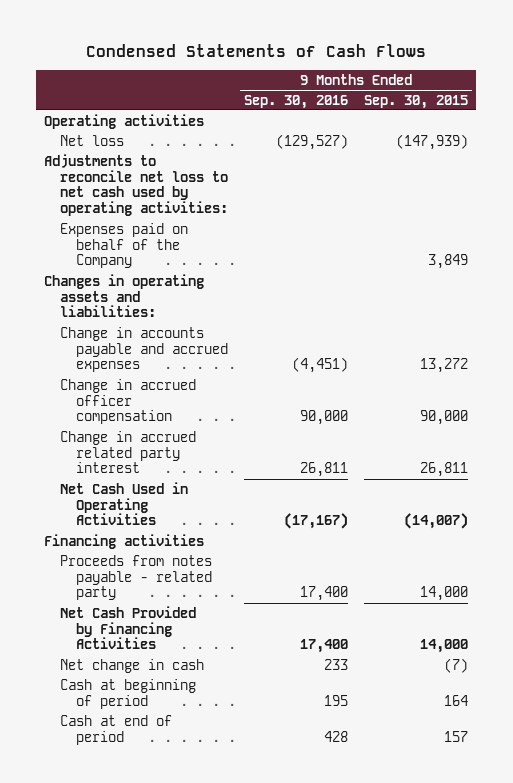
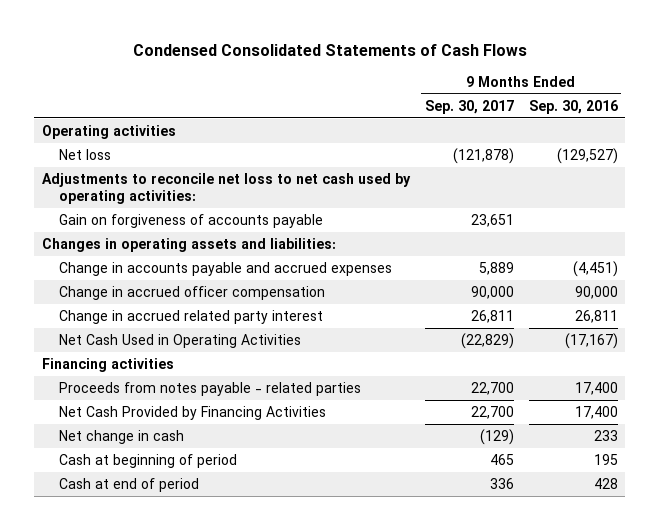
[86,43,427,57] Condensed Statements of Cash Flows -> [132,44,527,57] Condensed Consolidated Statements of Cash Flows
[364,94,469,109] Sep. 30, 2015 -> none
none -> [424,99,514,114] Sep. 30, 2017
[60,222,189,269] Expenses paid on behalf of the Company -> none
none -> [59,213,324,228] Gain on forgiveness of accounts payable
[60,554,213,601] Proceeds from notes payable - related party -> [59,381,362,396] Proceeds from notes payable - related parties

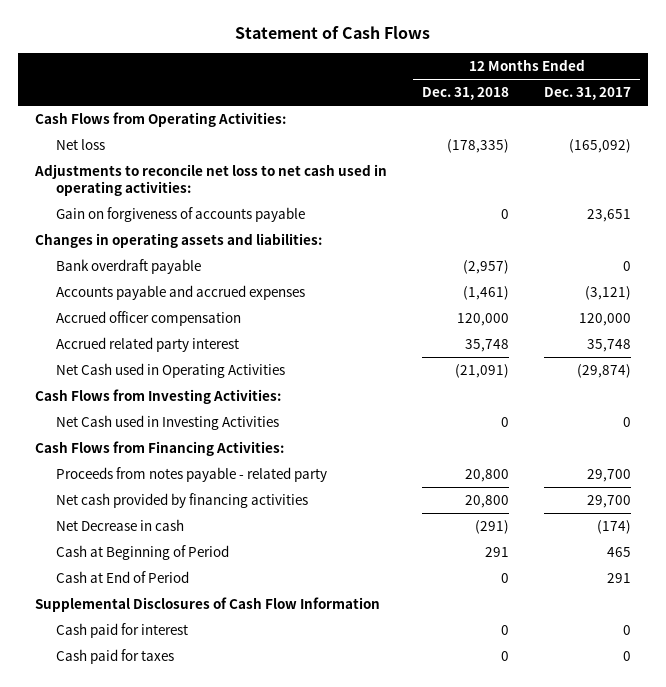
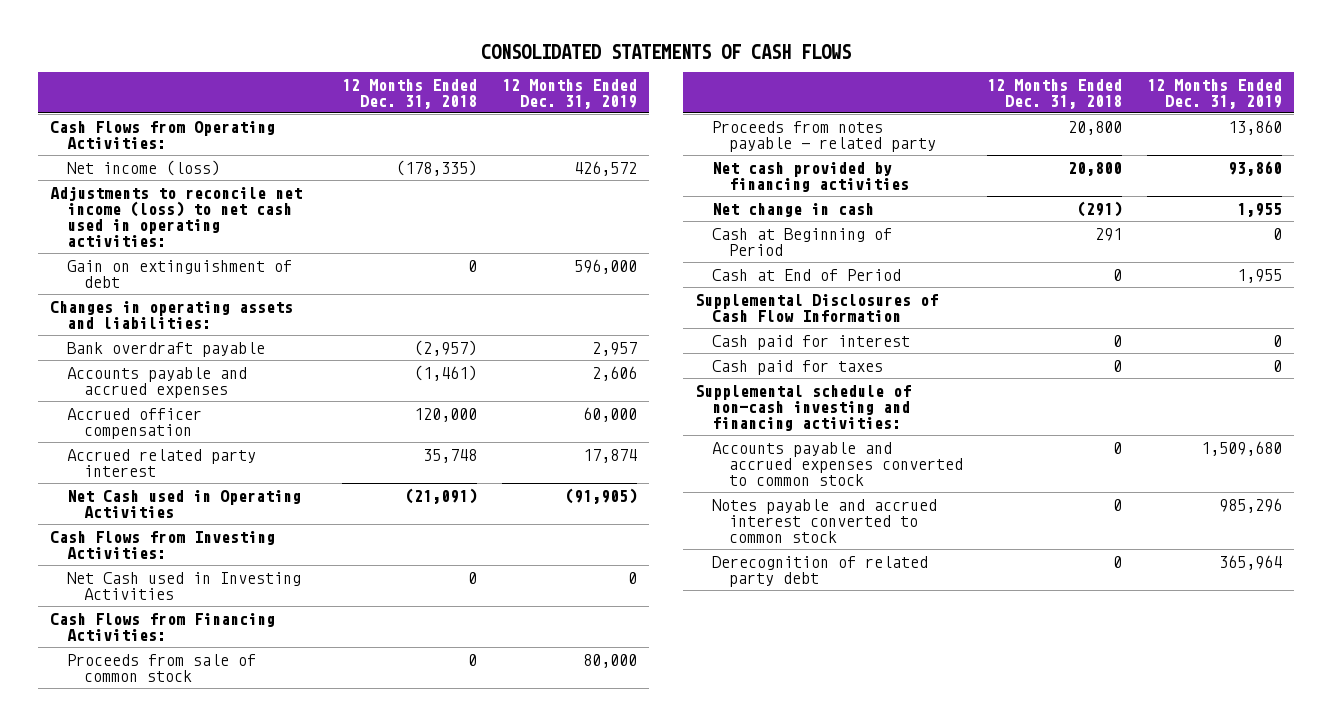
[235,26,431,40] Statement of Cash Flows -> [481,43,852,59] CONSOLIDATED STATEMENTS OF CASH FLOWS
[543,87,631,101] Dec. 31, 2017 -> none
none -> [502,78,638,109] 12 Months Ended Dec. 31, 2019
[56,139,106,151] Net loss -> [67,159,221,176] Net income (loss)
[34,164,388,197] Adjustments to reconcile net loss to net cash used in operating activities: -> [50,185,303,247] Adjustments to reconcile net income (loss) to net cash used in operating activities:
[56,207,306,223] Gain on forgiveness of accounts payable -> [67,259,293,288] Gain on extinguishment of debt
none -> [67,653,257,682] Proceeds from sale of common stock
[56,519,185,532] Net Decrease in cash -> [711,202,874,217] Net change in cash
none -> [695,384,912,431] Supplemental schedule of non-cash investing and financing activities:
none -> [711,441,963,486] Accounts payable and accrued expenses converted to common stock
none -> [711,498,937,543] Notes payable and accrued interest converted to common stock
none -> [711,555,928,587] Derecognition of related party debt

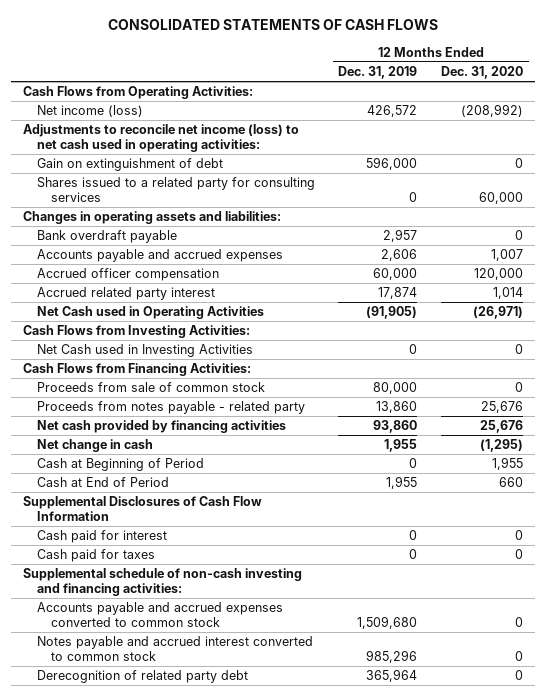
[342,78,478,109] 12 Months Ended Dec. 31, 2018 -> none
none -> [440,65,523,79] Dec. 31, 2020
none -> [36,177,315,202] Shares issued to a related party for consulting services

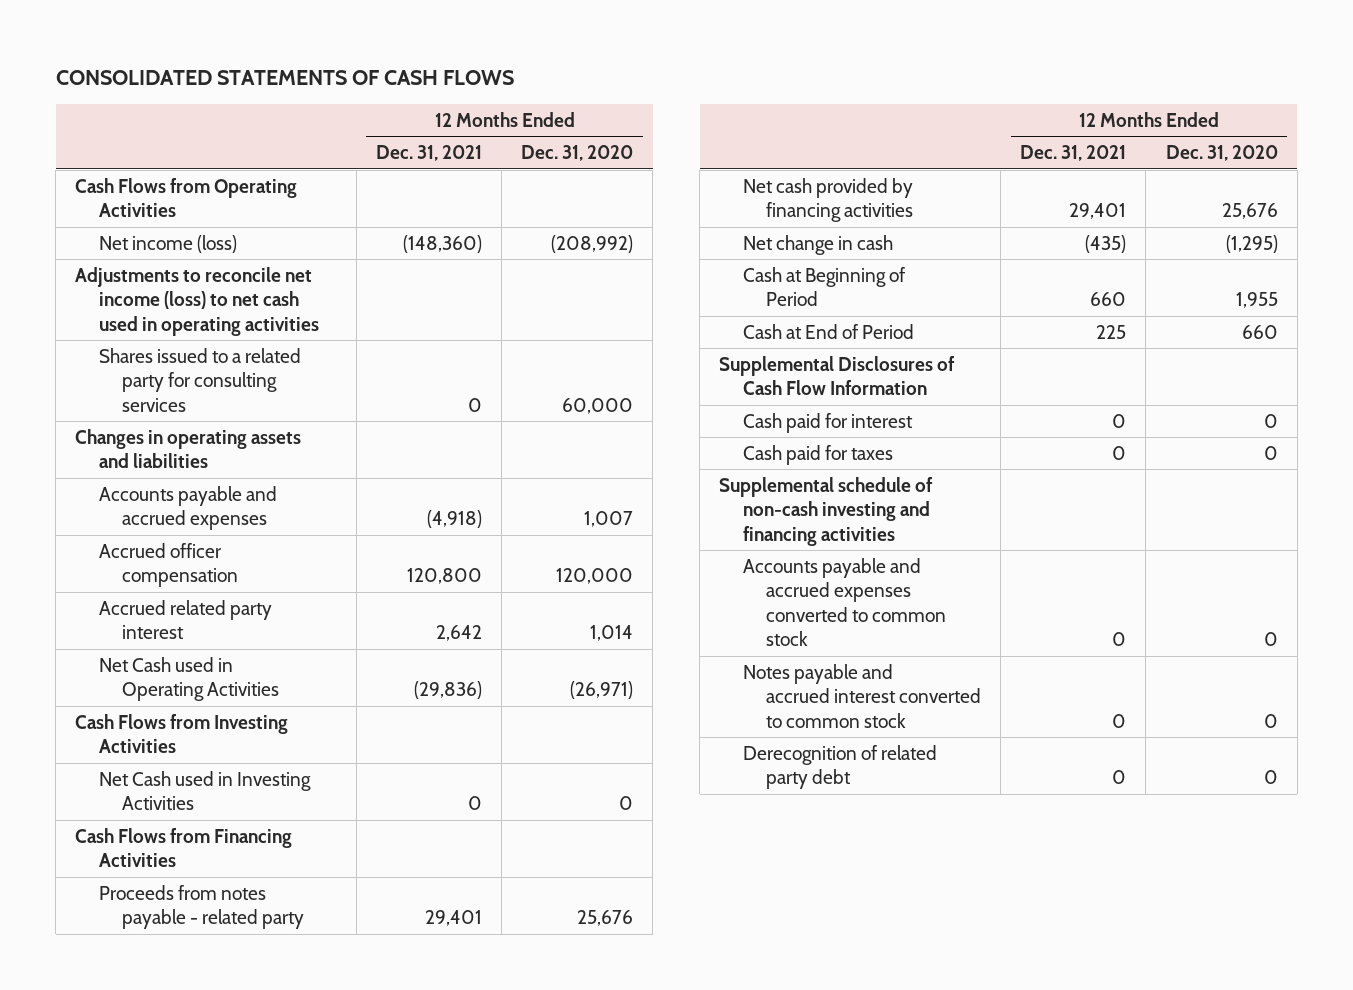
[338,65,418,79] Dec. 31, 2019 -> none
none -> [376,144,483,161] Dec. 31, 2021
[22,86,253,100] Cash Flows from Operating Activities: -> [75,177,298,218] Cash Flows from Operating Activities
[36,158,223,172] Gain on extinguishment of debt -> none
[22,124,299,152] Adjustments to reconcile net income (loss) to net cash used in operating activities: -> [75,266,319,336] Adjustments to reconcile net income (loss) to net cash used in operating activities
[36,230,177,244] Bank overdraft payable -> none
[22,211,281,225] Changes in operating assets and liabilities: -> [75,428,302,469] Changes in operating assets and liabilities
[22,325,250,339] Cash Flows from Investing Activities: -> [75,713,289,754] Cash Flows from Investing Activities
[36,382,265,393] Proceeds from sale of common stock -> none
[22,363,251,377] Cash Flows from Financing Activities: -> [75,827,293,868] Cash Flows from Financing Activities
[22,568,302,596] Supplemental schedule of non-cash investing and financing activities: -> [719,476,934,546] Supplemental schedule of non-cash investing and financing activities

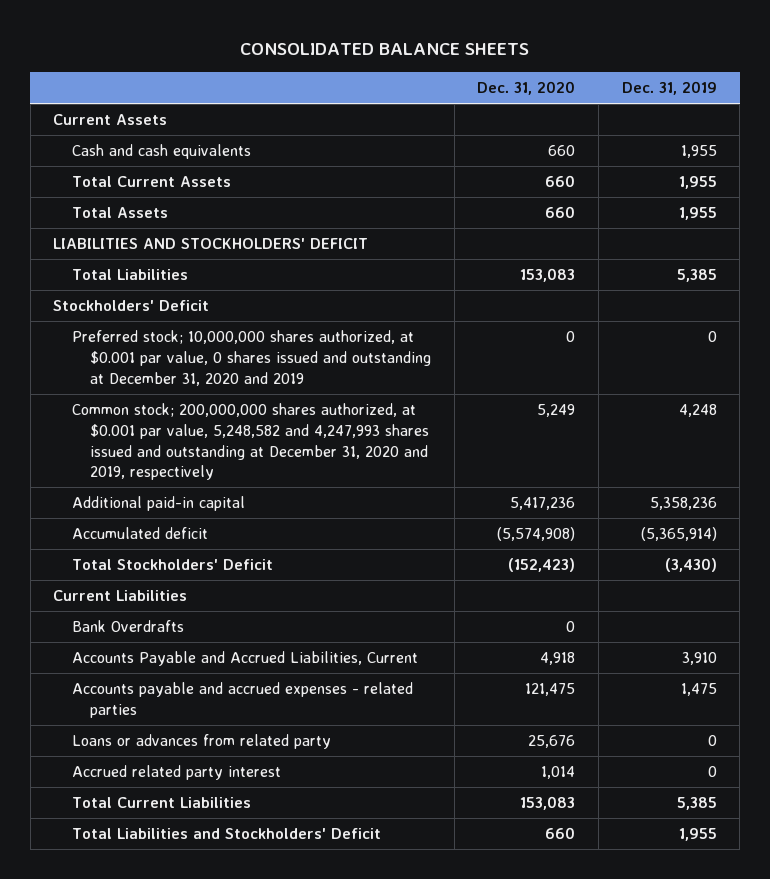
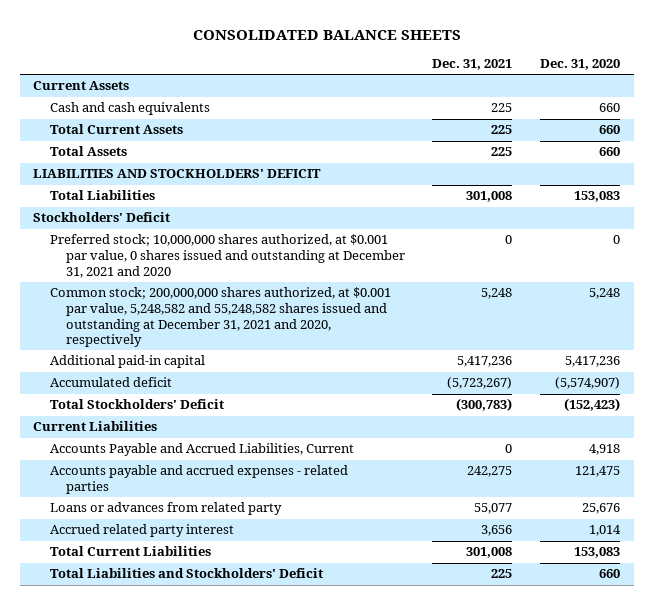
[621,80,717,95] Dec. 31, 2019 -> none
none -> [432,58,513,70] Dec. 31, 2021
[71,330,431,386] Preferred stock; 10,000,000 shares authorized, at $0.001 par value, 0 shares issued and outstanding at December 31, 2020 and 2019 -> [49,234,405,278] Preferred stock; 10,000,000 shares authorized, at $0.001 par value, 0 shares issued and outstanding at December 31, 2021 and 2020
[71,403,429,481] Common stock; 200,000,000 shares authorized, at $0.001 par value, 5,248,582 and 4,247,993 shares issued and outstanding at December 31, 2020 and 2019, respectively -> [49,287,391,348] Common stock; 200,000,000 shares authorized, at $0.001 par value, 5,248,582 and 55,248,582 shares issued and outstanding at December 31, 2021 and 2020, respectively
[537,404,576,418] 5,249 -> [588,288,620,300] 5,248
[497,527,576,542] (5,574,908) -> [554,377,620,390] (5,574,907)
[71,620,184,633] Bank Overdrafts -> none

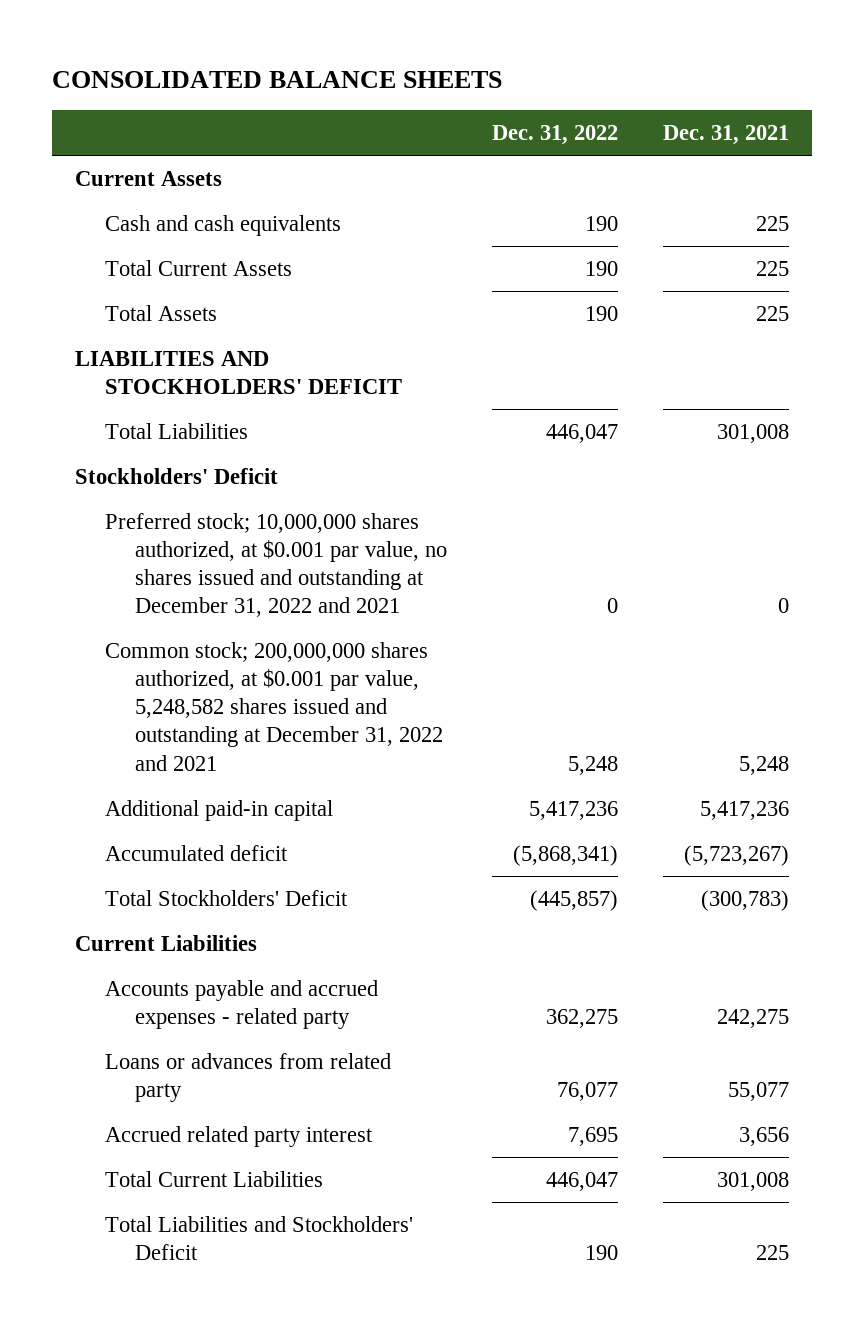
[539,58,620,70] Dec. 31, 2020 -> none
none -> [491,125,618,146] Dec. 31, 2022
[49,234,405,278] Preferred stock; 10,000,000 shares authorized, at $0.001 par value, 0 shares issued and outstanding at December 31, 2021 and 2020 -> [104,512,447,618] Preferred stock; 10,000,000 shares authorized, at $0.001 par value, no shares issued and outstanding at December 31, 2022 and 2021
[49,287,391,348] Common stock; 200,000,000 shares authorized, at $0.001 par value, 5,248,582 and 55,248,582 shares issued and outstanding at December 31, 2021 and 2020, respectively -> [104,641,443,771] Common stock; 200,000,000 shares authorized, at $0.001 par value, 5,248,582 shares issued and outstanding at December 31, 2022 and 2021
[49,443,354,457] Accounts Payable and Accrued Liabilities, Current -> none
[49,465,348,495] Accounts payable and accrued expenses - related parties -> [104,979,378,1029] Accounts payable and accrued expenses - related party

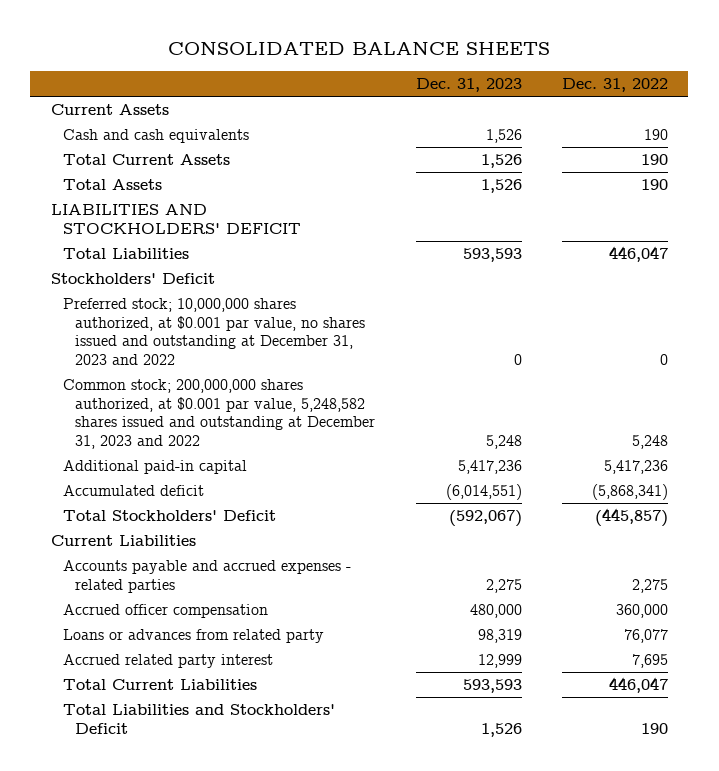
[663,125,790,146] Dec. 31, 2021 -> none
none -> [415,78,522,93] Dec. 31, 2023
[104,512,447,618] Preferred stock; 10,000,000 shares authorized, at $0.001 par value, no shares issued and outstanding at December 31, 2022 and 2021 -> [62,298,366,365] Preferred stock; 10,000,000 shares authorized, at $0.001 par value, no shares issued and outstanding at December 31, 2023 and 2022
[104,641,443,771] Common stock; 200,000,000 shares authorized, at $0.001 par value, 5,248,582 shares issued and outstanding at December 31, 2022 and 2021 -> [62,379,376,449] Common stock; 200,000,000 shares authorized, at $0.001 par value, 5,248,582 shares issued and outstanding at December 31, 2023 and 2022
[104,979,378,1029] Accounts payable and accrued expenses - related party -> [62,560,351,593] Accounts payable and accrued expenses - related parties
[545,1008,618,1028] 362,275 -> [631,578,668,593] 2,275
none -> [62,604,268,619] Accrued officer compensation

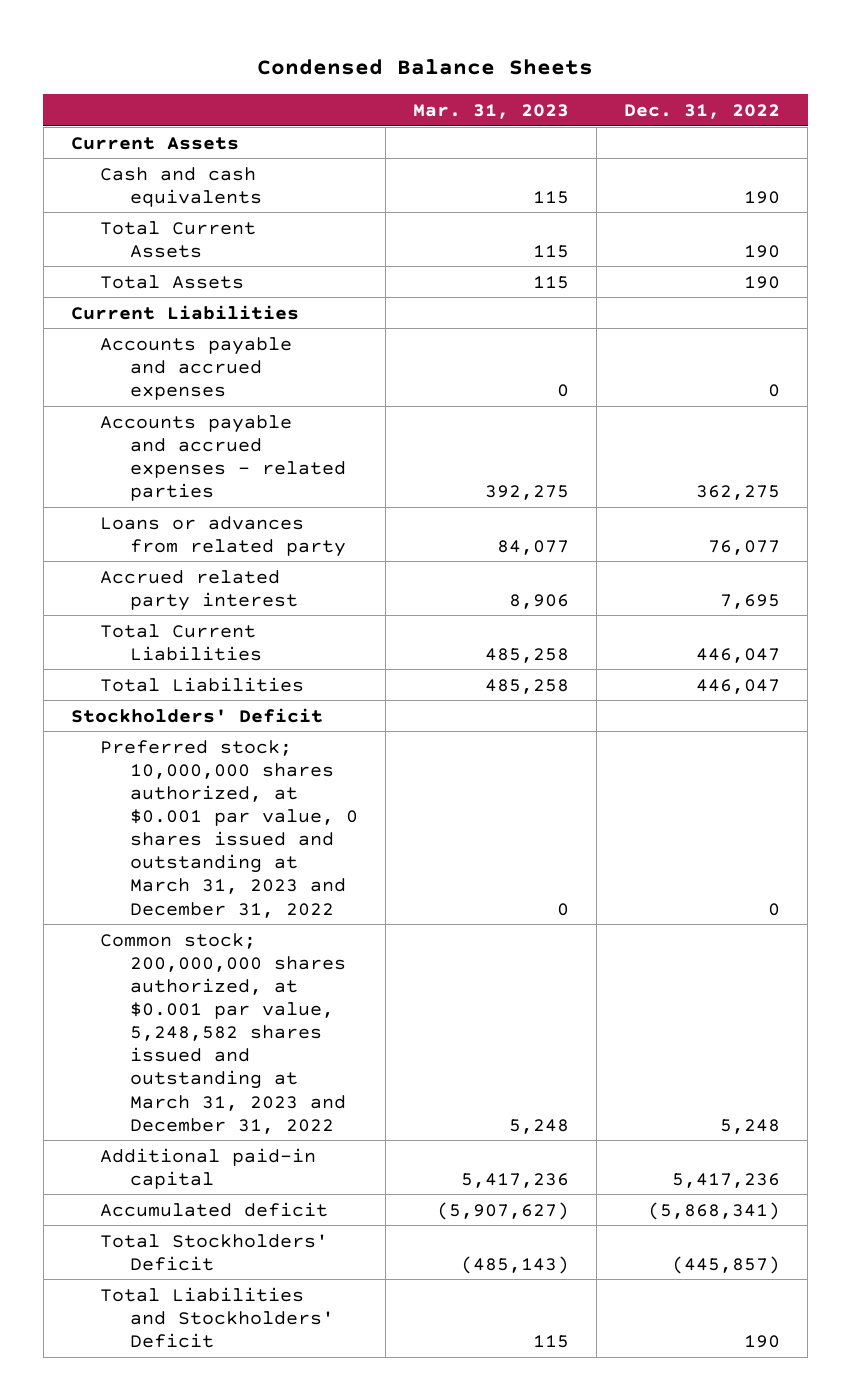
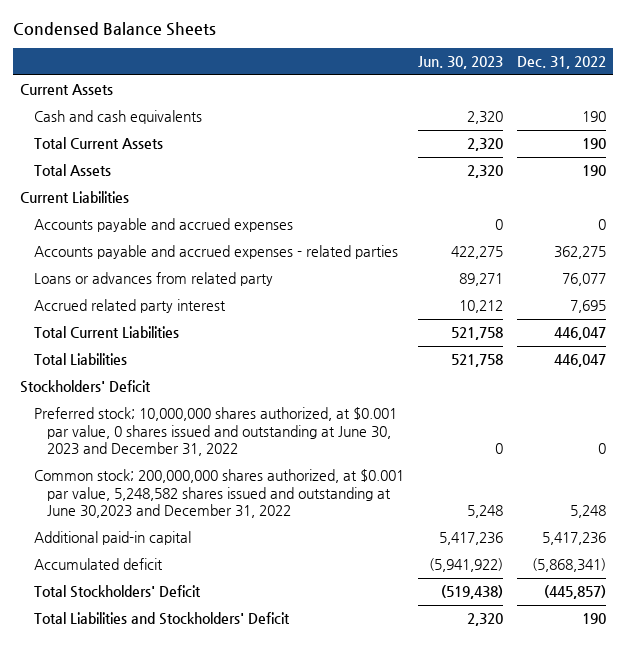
[413,103,570,119] Mar. 31, 2023 -> none
none -> [417,55,503,69] Jun. 30, 2023
[100,739,359,918] Preferred stock; 10,000,000 shares authorized, at $0.001 par value, 0 shares issued and outstanding at March 31, 2023 and December 31, 2022 -> [33,407,397,456] Preferred stock; 10,000,000 shares authorized, at $0.001 par value, 0 shares issued and outstanding at June 30, 2023 and December 31, 2022
[100,932,347,1134] Common stock; 200,000,000 shares authorized, at $0.001 par value, 5,248,582 shares issued and outstanding at March 31, 2023 and December 31, 2022 -> [33,469,404,518] Common stock; 200,000,000 shares authorized, at $0.001 par value, 5,248,582 shares issued and outstanding at June 30,2023 and December 31, 2022

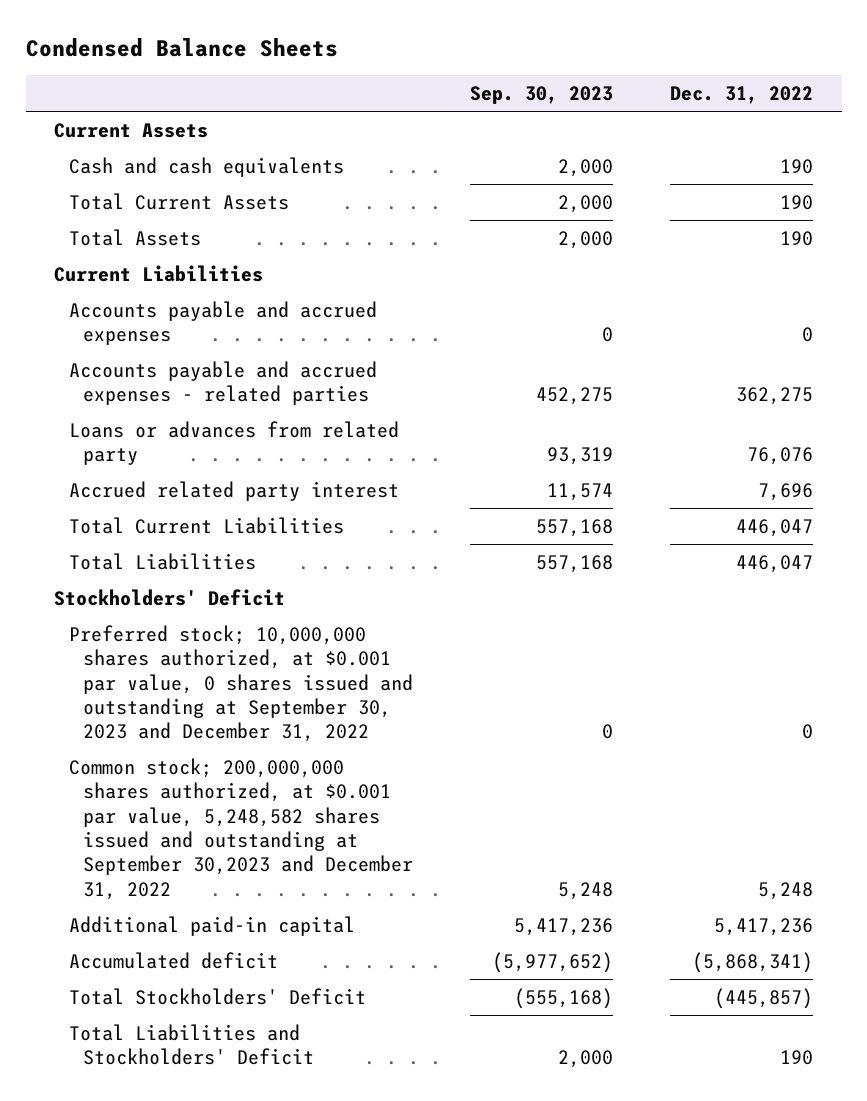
[417,55,503,69] Jun. 30, 2023 -> none
none -> [470,85,614,104] Sep. 30, 2023
[562,273,607,287] 76,077 -> [747,447,814,466] 76,076
[570,300,607,314] 7,695 -> [758,482,814,501] 7,696
[33,407,397,456] Preferred stock; 10,000,000 shares authorized, at $0.001 par value, 0 shares issued and outstanding at June 30, 2023 and December 31, 2022 -> [68,624,413,743] Preferred stock; 10,000,000 shares authorized, at $0.001 par value, 0 shares issued and outstanding at September 30, 2023 and December 31, 2022
[33,469,404,518] Common stock; 200,000,000 shares authorized, at $0.001 par value, 5,248,582 shares issued and outstanding at June 30,2023 and December 31, 2022 -> [68,757,413,900] Common stock; 200,000,000 shares authorized, at $0.001 par value, 5,248,582 shares issued and outstanding at September 30,2023 and December 31, 2022

